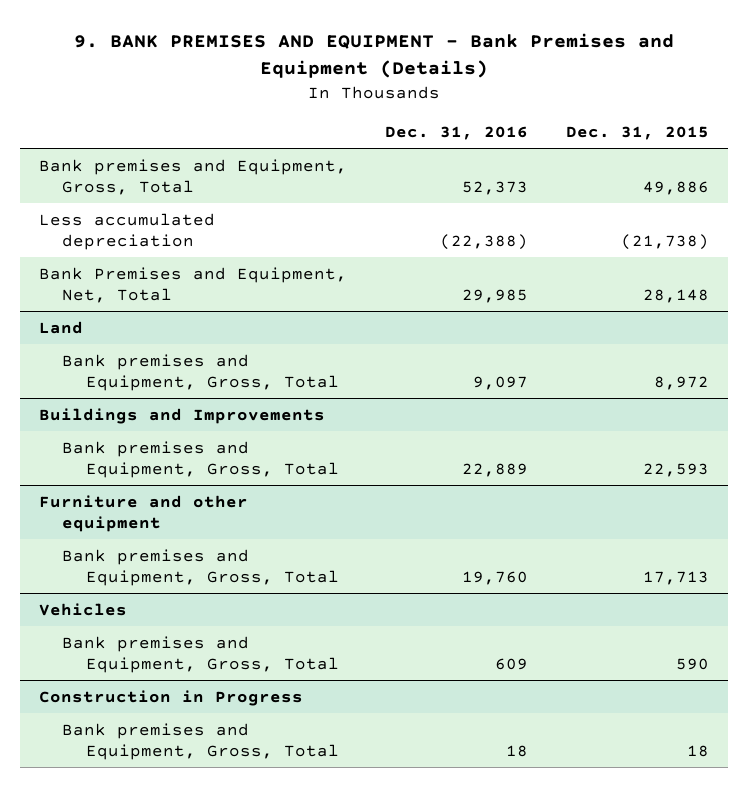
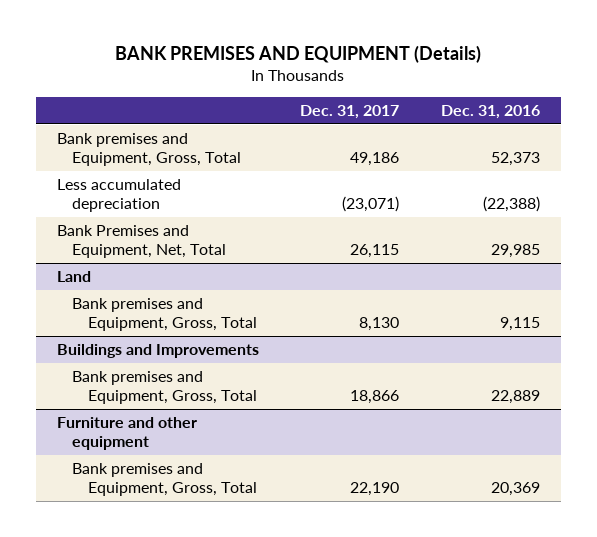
[73,33,674,79] 9. BANK PREMISES AND EQUIPMENT - Bank Premises and Equipment (Details) -> [115,44,482,63] BANK PREMISES AND EQUIPMENT (Details)
[565,125,709,140] Dec. 31, 2015 -> none
none -> [300,104,400,119] Dec. 31, 2017
[472,375,528,390] 9,097 -> [500,316,541,331] 9,115
[39,602,128,616] Vehicles -> none
[62,635,339,673] Bank premises and Equipment, Gross, Total -> none
[39,689,304,706] Construction in Progress -> none
[62,722,339,760] Bank premises and Equipment, Gross, Total -> none
[461,570,528,585] 19,760 -> [491,481,541,496] 20,369

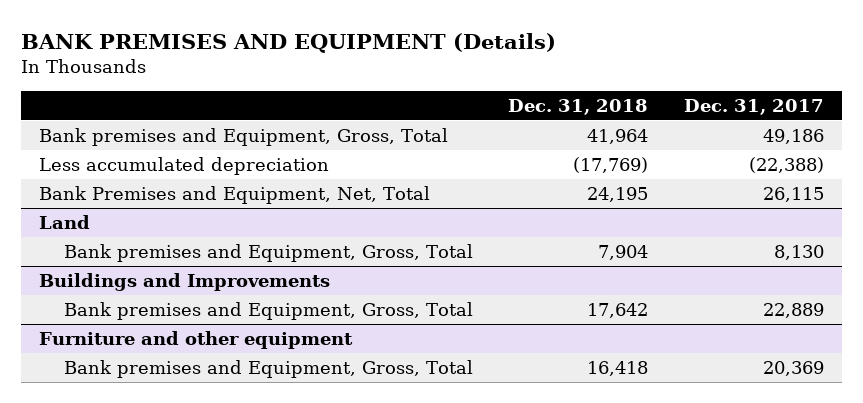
[441,104,541,119] Dec. 31, 2016 -> none
none -> [508,98,649,115] Dec. 31, 2018
[342,195,400,212] (23,071) -> [749,156,825,173] (22,388)
[350,389,400,404] 18,866 -> [763,302,825,318] 22,889
[350,481,400,496] 22,190 -> [763,360,825,376] 20,369

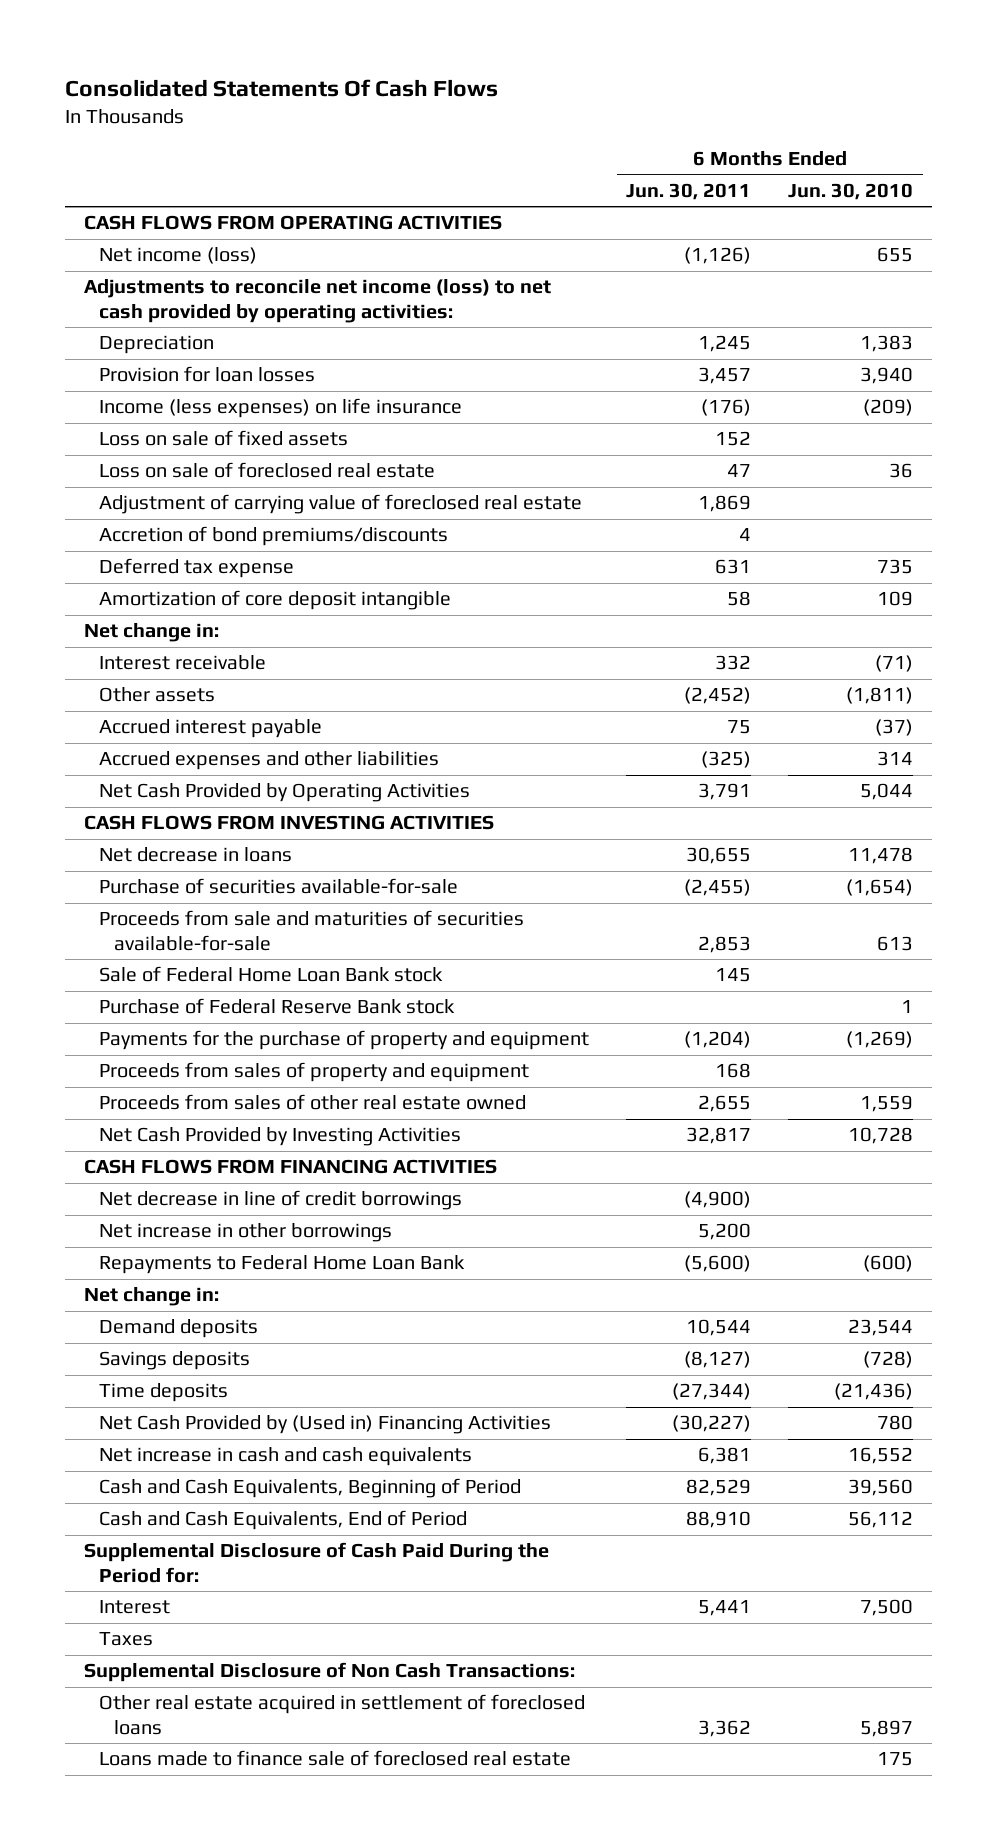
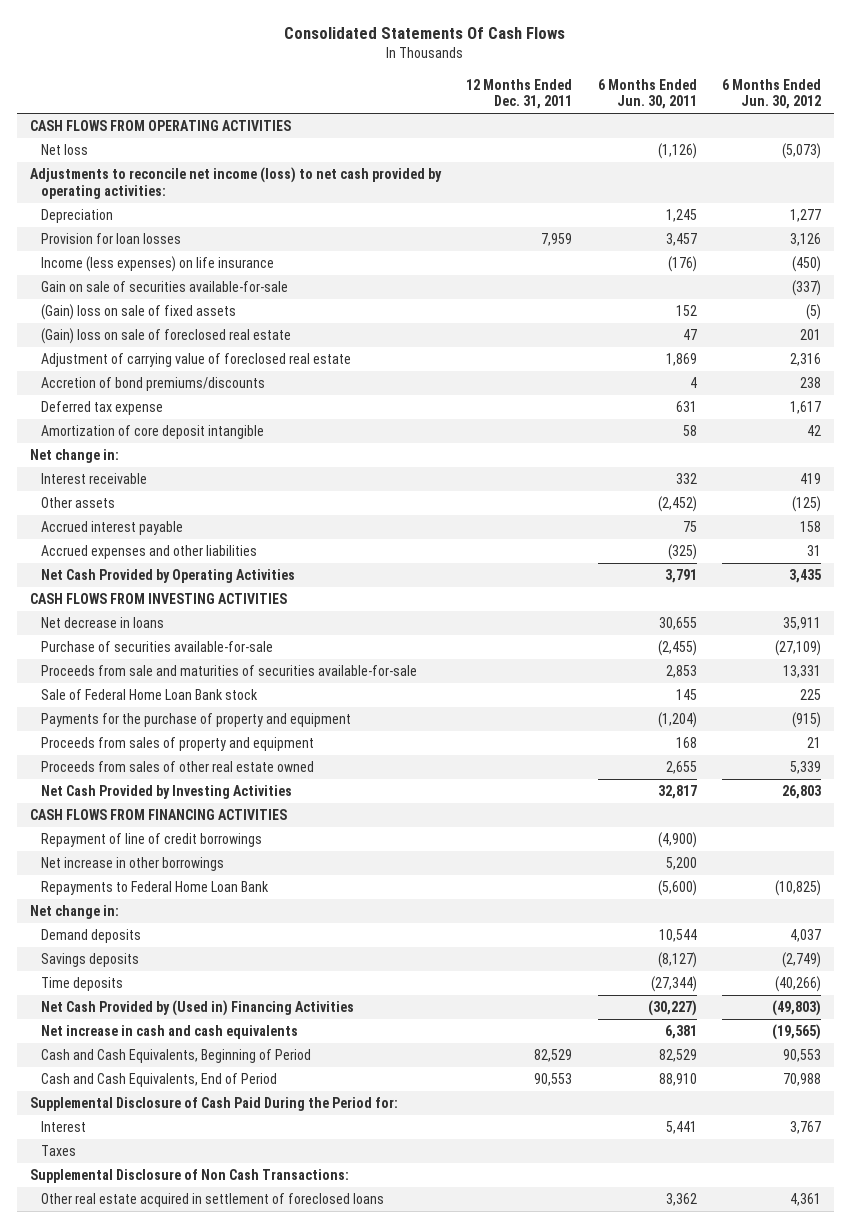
[788,182,914,200] Jun. 30, 2010 -> none
none -> [466,78,573,110] 12 Months Ended Dec. 31, 2011
none -> [721,78,821,110] 6 Months Ended Jun. 30, 2012
[98,247,257,265] Net income (loss) -> [41,144,89,156] Net loss
none -> [41,281,289,293] Gain on sale of securities available-for-sale
[98,430,348,447] Loss on sale of fixed assets -> [41,304,237,321] (Gain) loss on sale of fixed assets
[98,462,435,479] Loss on sale of foreclosed real estate -> [41,328,292,345] (Gain) loss on sale of foreclosed real estate
[98,998,455,1015] Purchase of Federal Reserve Bank stock -> none
[98,1190,462,1211] Net decrease in line of credit borrowings -> [41,833,263,848] Repayment of line of credit borrowings
[98,1750,571,1767] Loans made to finance sale of foreclosed real estate -> none

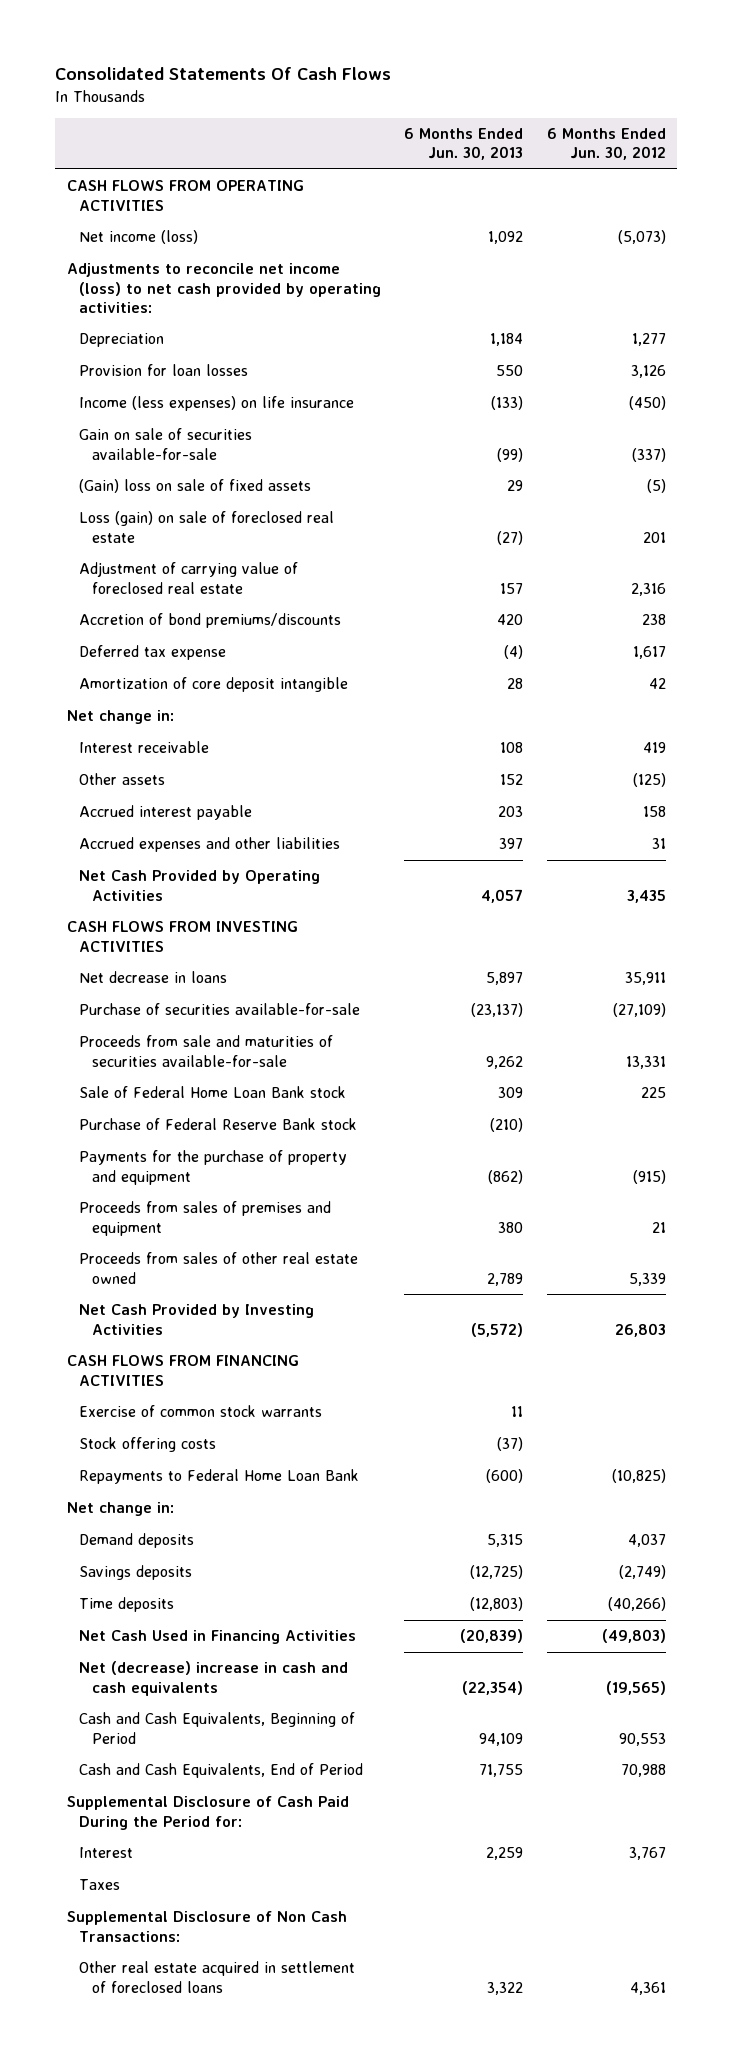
[466,78,573,110] 12 Months Ended Dec. 31, 2011 -> none
[597,78,697,110] 6 Months Ended Jun. 30, 2011 -> none
none -> [404,128,524,161] 6 Months Ended Jun. 30, 2013
[41,144,89,156] Net loss -> [79,230,199,245] Net income (loss)
[41,328,292,345] (Gain) loss on sale of foreclosed real estate -> [79,511,335,543] Loss (gain) on sale of foreclosed real estate
none -> [79,1118,358,1131] Purchase of Federal Reserve Bank stock
[41,737,315,752] Proceeds from sales of property and equipment -> [79,1201,332,1236] Proceeds from sales of premises and equipment
[41,833,263,848] Repayment of line of credit borrowings -> none
[41,857,225,872] Net increase in other borrowings -> none
none -> [79,1405,323,1418] Exercise of common stock warrants
none -> [79,1437,217,1453] Stock offering costs
[41,1000,355,1017] Net Cash Provided by (Used in) Financing Activities -> [79,1630,357,1645] Net Cash Used in Financing Activities
[41,1025,299,1040] Net increase in cash and cash equivalents -> [79,1661,349,1696] Net (decrease) increase in cash and cash equivalents

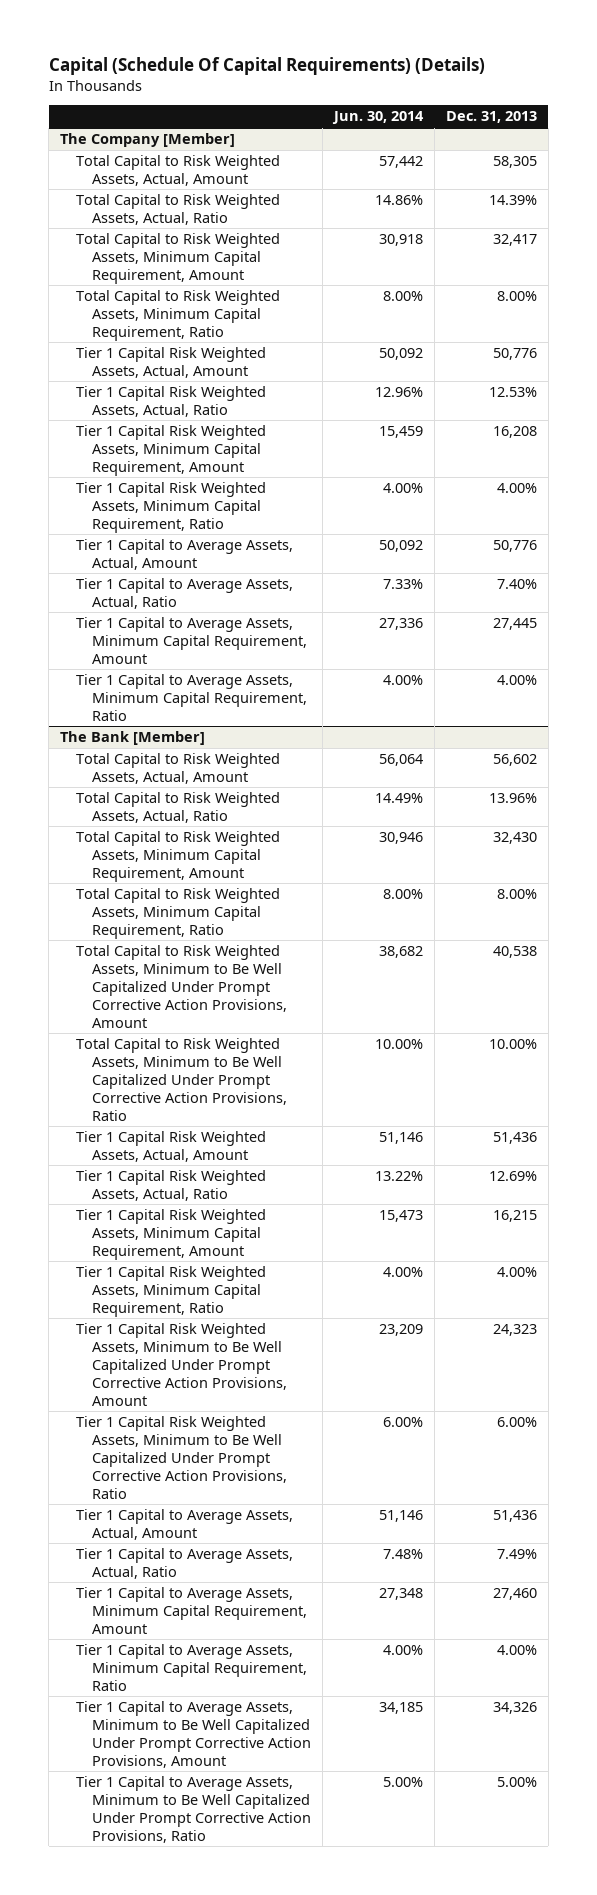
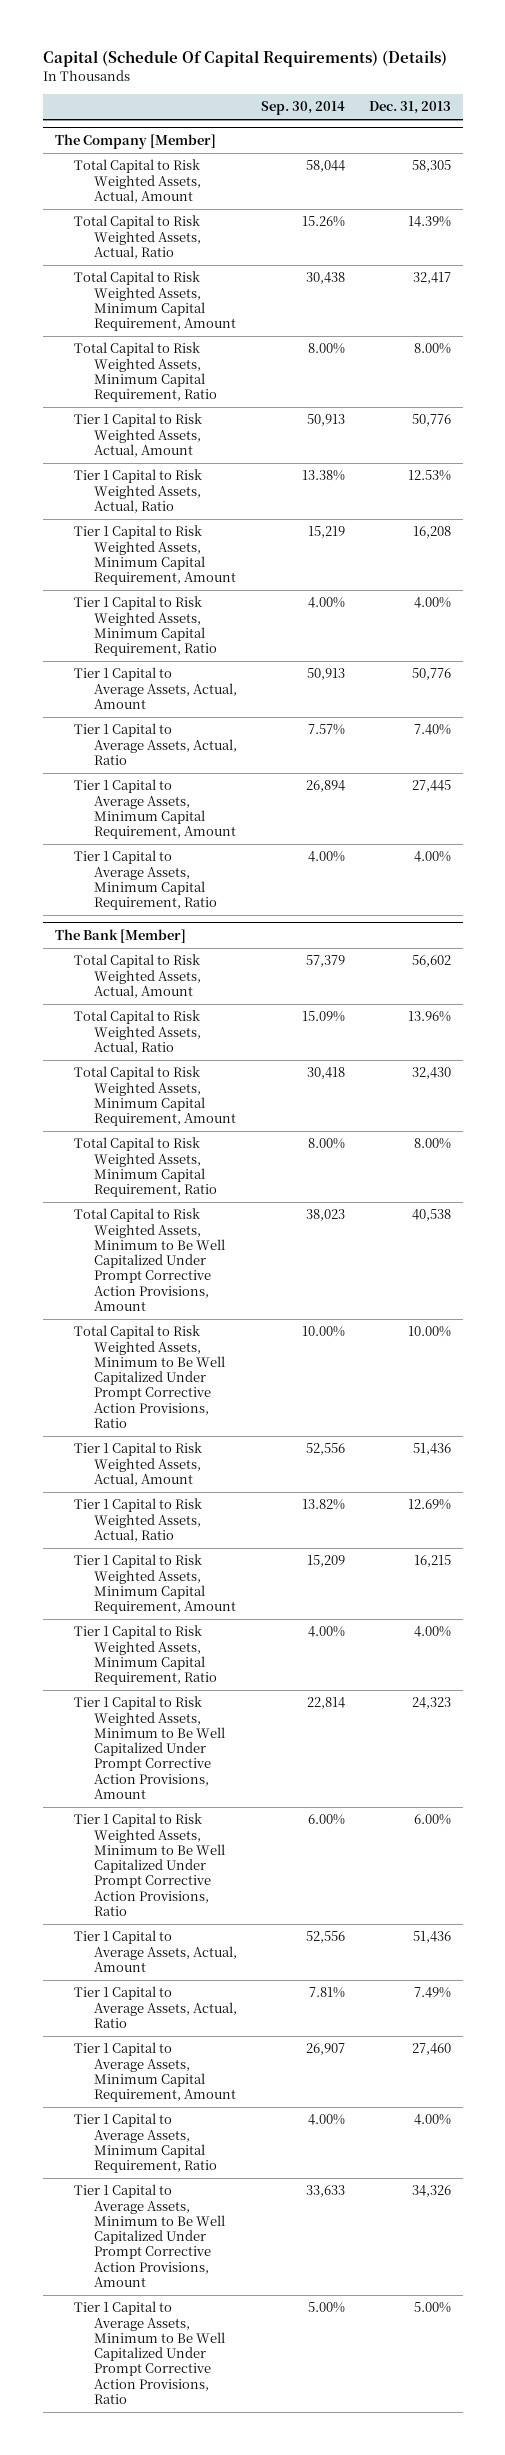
[332,111,425,125] Jun. 30, 2014 -> none
none -> [260,101,345,116] Sep. 30, 2014
[76,347,267,378] Tier 1 Capital Risk Weighted Assets, Actual, Amount -> [74,413,203,457] Tier 1 Capital to Risk Weighted Assets, Actual, Amount
[76,386,267,417] Tier 1 Capital Risk Weighted Assets, Actual, Ratio -> [74,469,203,513] Tier 1 Capital to Risk Weighted Assets, Actual, Ratio
[76,425,267,476] Tier 1 Capital Risk Weighted Assets, Minimum Capital Requirement, Amount -> [74,525,236,586] Tier 1 Capital to Risk Weighted Assets, Minimum Capital Requirement, Amount
[76,482,267,533] Tier 1 Capital Risk Weighted Assets, Minimum Capital Requirement, Ratio -> [74,596,217,657] Tier 1 Capital to Risk Weighted Assets, Minimum Capital Requirement, Ratio
[76,1131,267,1162] Tier 1 Capital Risk Weighted Assets, Actual, Amount -> [74,1442,203,1486] Tier 1 Capital to Risk Weighted Assets, Actual, Amount
[76,1170,267,1201] Tier 1 Capital Risk Weighted Assets, Actual, Ratio -> [74,1498,203,1542] Tier 1 Capital to Risk Weighted Assets, Actual, Ratio
[76,1209,267,1260] Tier 1 Capital Risk Weighted Assets, Minimum Capital Requirement, Amount -> [74,1554,236,1615] Tier 1 Capital to Risk Weighted Assets, Minimum Capital Requirement, Amount
[76,1266,267,1317] Tier 1 Capital Risk Weighted Assets, Minimum Capital Requirement, Ratio -> [74,1625,217,1686] Tier 1 Capital to Risk Weighted Assets, Minimum Capital Requirement, Ratio
[76,1323,288,1406] Tier 1 Capital Risk Weighted Assets, Minimum to Be Well Capitalized Under Prompt Corrective Action Provisions, Amount -> [74,1696,225,1799] Tier 1 Capital to Risk Weighted Assets, Minimum to Be Well Capitalized Under Prompt Corrective Action Provisions, Amount
[76,1416,288,1499] Tier 1 Capital Risk Weighted Assets, Minimum to Be Well Capitalized Under Prompt Corrective Action Provisions, Ratio -> [74,1813,225,1916] Tier 1 Capital to Risk Weighted Assets, Minimum to Be Well Capitalized Under Prompt Corrective Action Provisions, Ratio

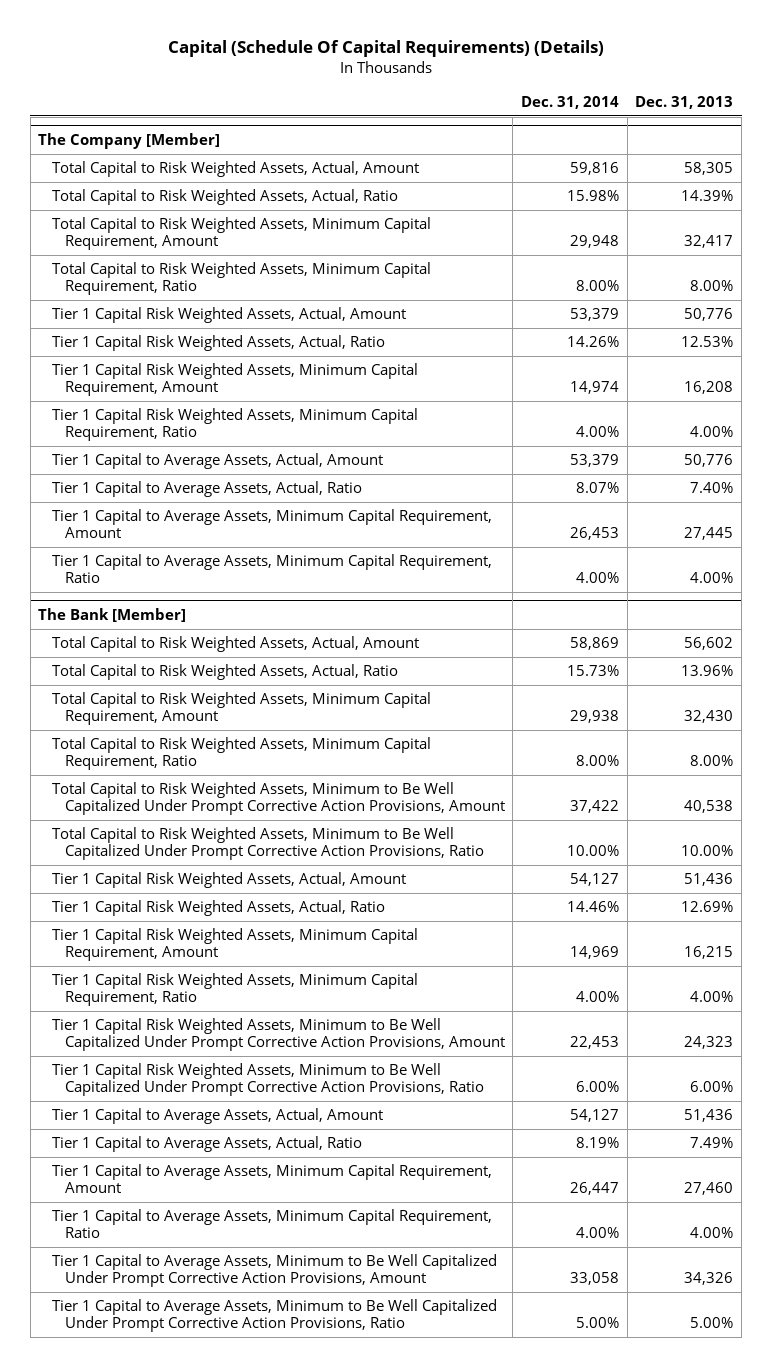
[260,101,345,116] Sep. 30, 2014 -> none
none -> [521,95,620,109] Dec. 31, 2014
[74,413,203,457] Tier 1 Capital to Risk Weighted Assets, Actual, Amount -> [51,307,406,324] Tier 1 Capital Risk Weighted Assets, Actual, Amount
[74,469,203,513] Tier 1 Capital to Risk Weighted Assets, Actual, Ratio -> [51,335,385,352] Tier 1 Capital Risk Weighted Assets, Actual, Ratio
[74,525,236,586] Tier 1 Capital to Risk Weighted Assets, Minimum Capital Requirement, Amount -> [51,363,418,397] Tier 1 Capital Risk Weighted Assets, Minimum Capital Requirement, Amount
[74,596,217,657] Tier 1 Capital to Risk Weighted Assets, Minimum Capital Requirement, Ratio -> [51,408,418,442] Tier 1 Capital Risk Weighted Assets, Minimum Capital Requirement, Ratio
[74,1442,203,1486] Tier 1 Capital to Risk Weighted Assets, Actual, Amount -> [51,872,406,889] Tier 1 Capital Risk Weighted Assets, Actual, Amount
[74,1498,203,1542] Tier 1 Capital to Risk Weighted Assets, Actual, Ratio -> [51,900,385,917] Tier 1 Capital Risk Weighted Assets, Actual, Ratio
[74,1554,236,1615] Tier 1 Capital to Risk Weighted Assets, Minimum Capital Requirement, Amount -> [51,928,418,962] Tier 1 Capital Risk Weighted Assets, Minimum Capital Requirement, Amount
[74,1625,217,1686] Tier 1 Capital to Risk Weighted Assets, Minimum Capital Requirement, Ratio -> [51,973,418,1007] Tier 1 Capital Risk Weighted Assets, Minimum Capital Requirement, Ratio
[74,1696,225,1799] Tier 1 Capital to Risk Weighted Assets, Minimum to Be Well Capitalized Under Prompt Corrective Action Provisions, Amount -> [51,1018,505,1052] Tier 1 Capital Risk Weighted Assets, Minimum to Be Well Capitalized Under Prompt Corrective Action Provisions, Amount
[74,1813,225,1916] Tier 1 Capital to Risk Weighted Assets, Minimum to Be Well Capitalized Under Prompt Corrective Action Provisions, Ratio -> [51,1063,484,1097] Tier 1 Capital Risk Weighted Assets, Minimum to Be Well Capitalized Under Prompt Corrective Action Provisions, Ratio

